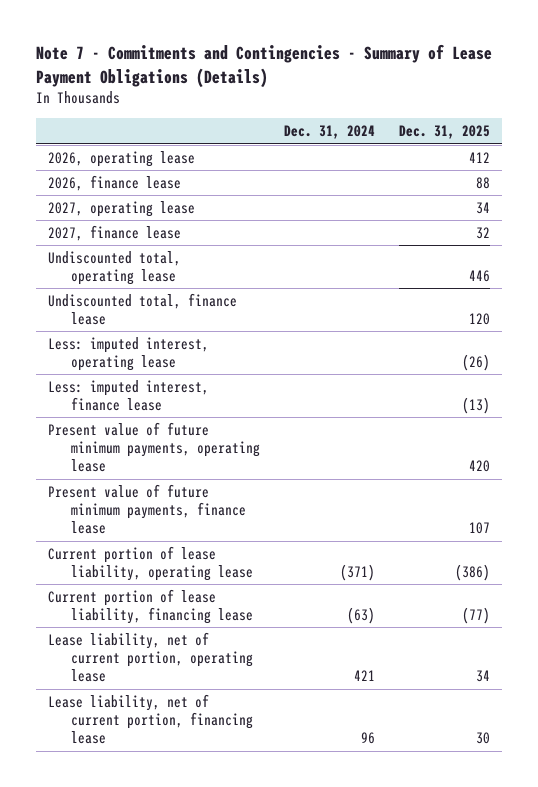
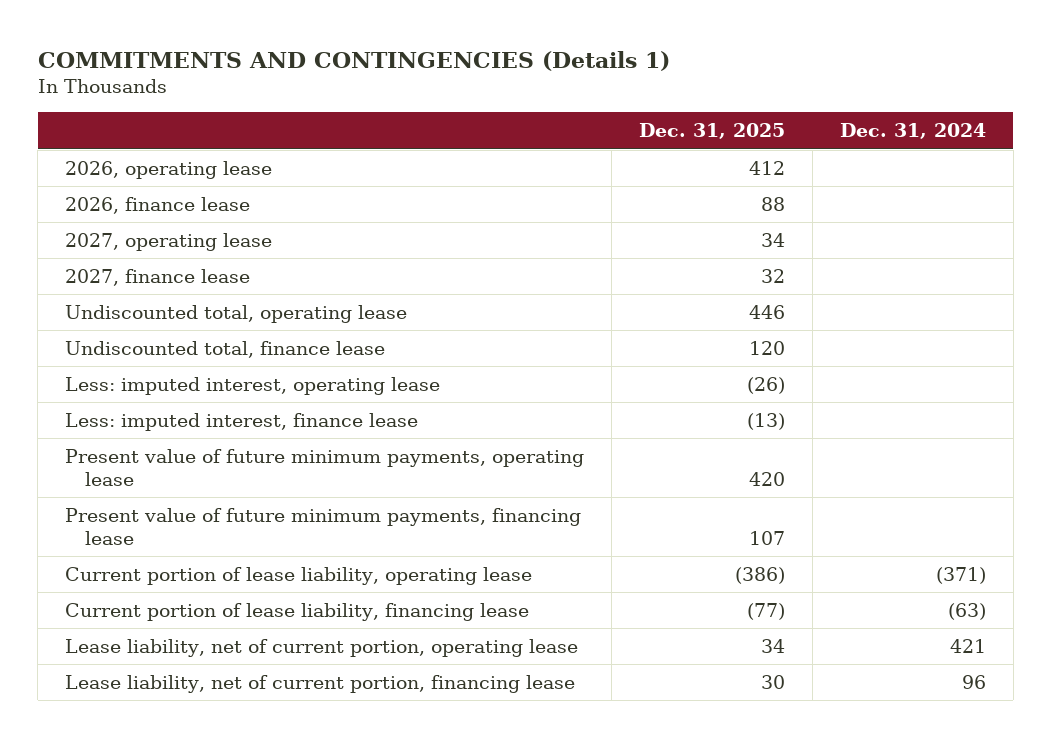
[36,44,493,88] Note 7 - Commitments and Contingencies - Summary of Lease Payment Obligations (Details) -> [37,50,670,71] COMMITMENTS AND CONTINGENCIES (Details 1)
[48,483,247,535] Present value of future minimum payments, finance lease -> [65,508,582,546] Present value of future minimum payments, financing lease

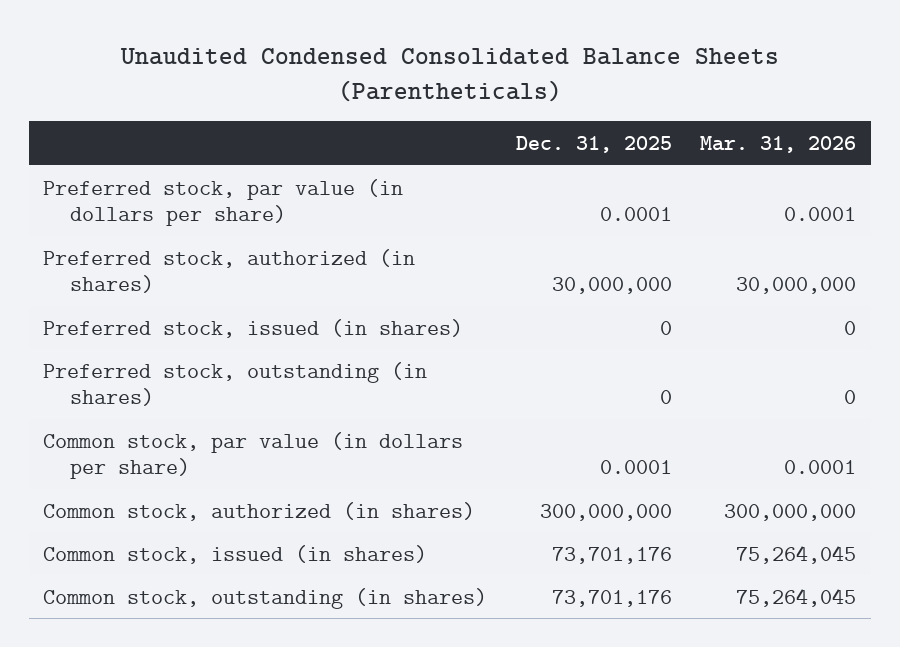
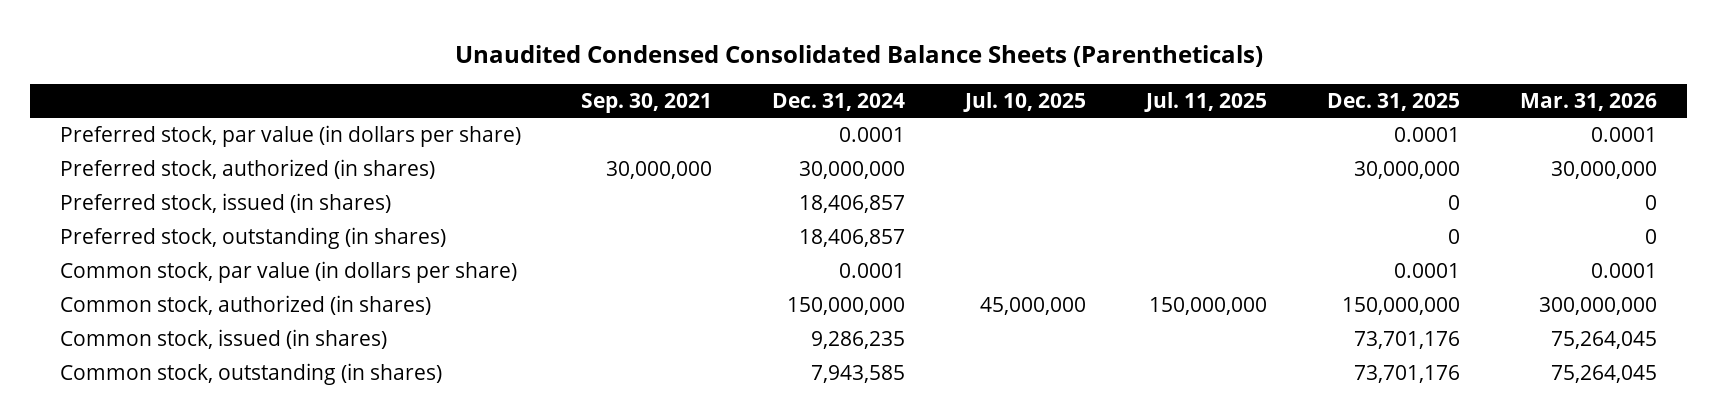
none -> [581,92,713,113] Sep. 30, 2021
none -> [772,92,906,111] Dec. 31, 2024
none -> [963,91,1087,112] Jul. 10, 2025
none -> [1144,91,1268,112] Jul. 11, 2025
[539,503,672,521] 300,000,000 -> [1342,297,1461,316] 150,000,000

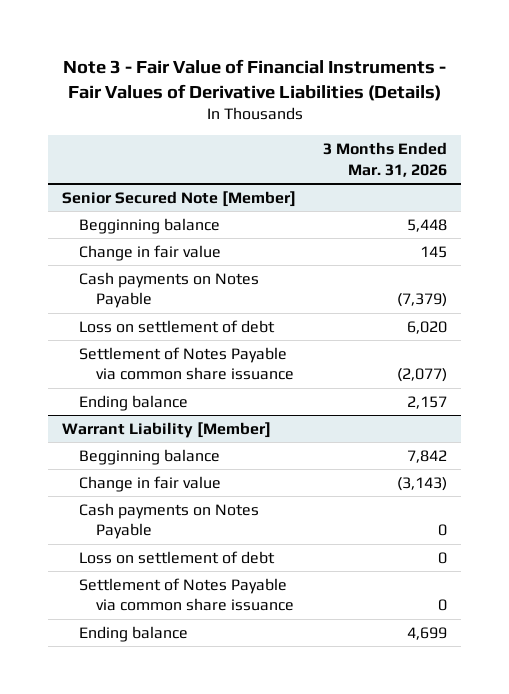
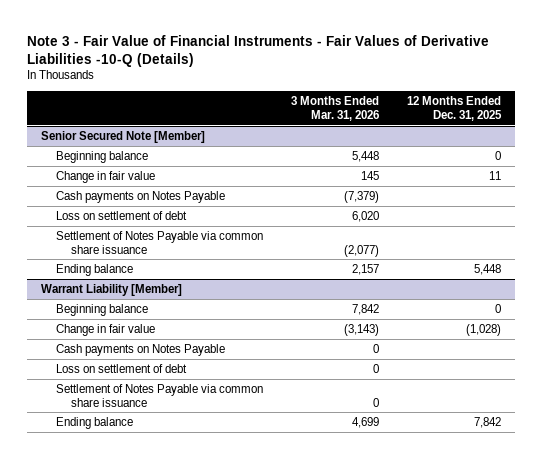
[62,58,446,101] Note 3 - Fair Value of Financial Instruments - Fair Values of Derivative Liabilities (Details) -> [27,34,490,67] Note 3 - Fair Value of Financial Instruments - Fair Values of Derivative Liabilities -10-Q (Details)
none -> [407,96,503,121] 12 Months Ended Dec. 31, 2025
[79,217,221,234] Begginning balance -> [56,150,149,163] Beginning balance
[79,448,221,465] Begginning balance -> [56,303,149,316] Beginning balance

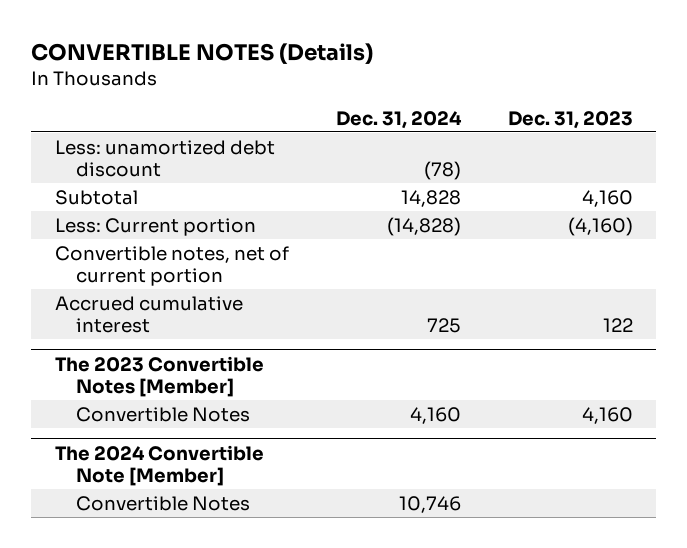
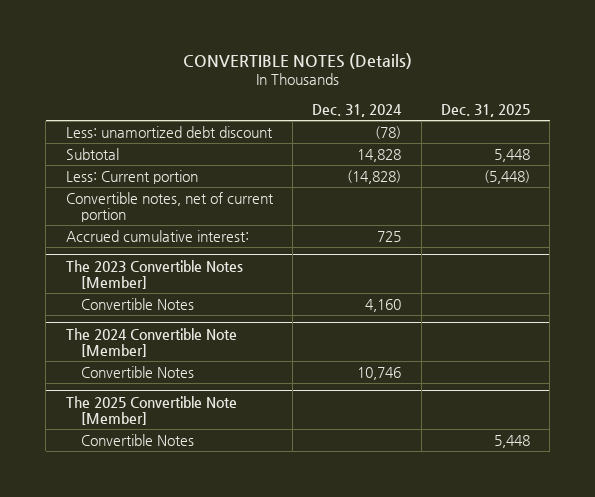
[507,110,633,129] Dec. 31, 2023 -> none
none -> [440,103,530,117] Dec. 31, 2025
[54,295,243,333] Accrued cumulative interest -> [65,229,249,242] Accrued cumulative interest:
none -> [65,395,237,425] The 2025 Convertible Note [Member]
none -> [80,433,194,446] Convertible Notes

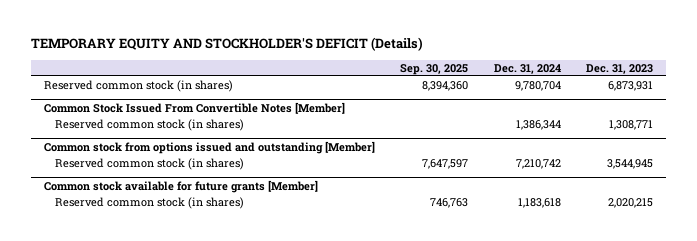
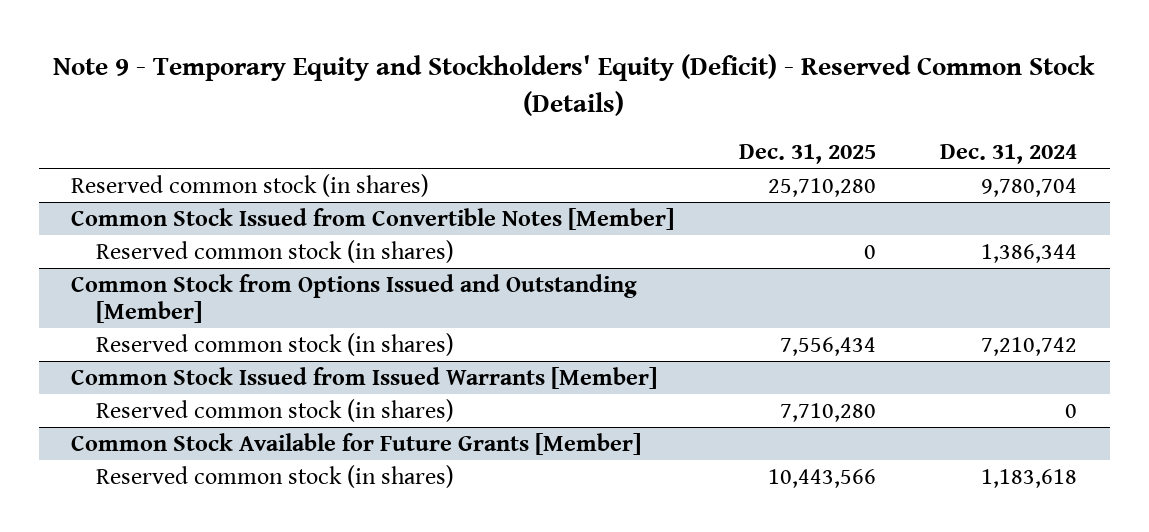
[30,37,423,52] TEMPORARY EQUITY AND STOCKHOLDER'S DEFICIT (Details) -> [53,54,1096,116] Note 9 - Temporary Equity and Stockholders' Equity (Deficit) - Reserved Common Stock (Details)
[400,63,469,75] Sep. 30, 2025 -> none
[586,63,654,74] Dec. 31, 2023 -> none
none -> [738,143,876,164] Dec. 31, 2025
[43,101,345,114] Common Stock Issued From Convertible Notes [Member] -> [71,207,675,230] Common Stock Issued from Convertible Notes [Member]
[43,140,375,154] Common stock from options issued and outstanding [Member] -> [71,273,638,324] Common Stock from Options Issued and Outstanding [Member]
none -> [71,366,658,389] Common Stock Issued from Issued Warrants [Member]
none -> [95,398,454,422] Reserved common stock (in shares)
[43,179,318,193] Common stock available for future grants [Member] -> [71,432,642,455] Common Stock Available for Future Grants [Member]

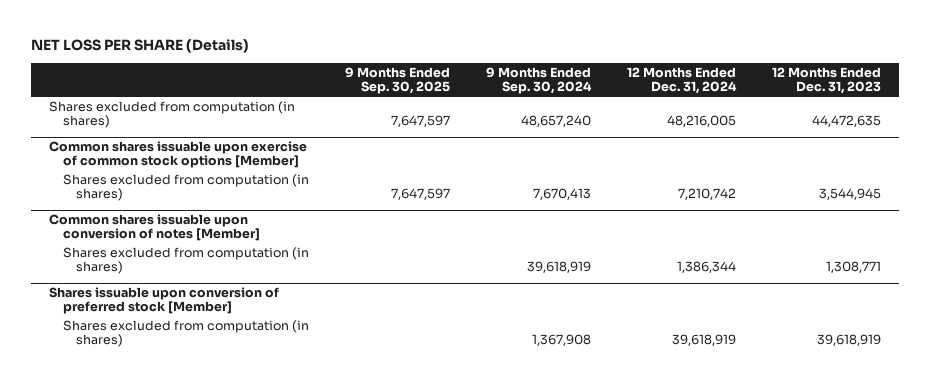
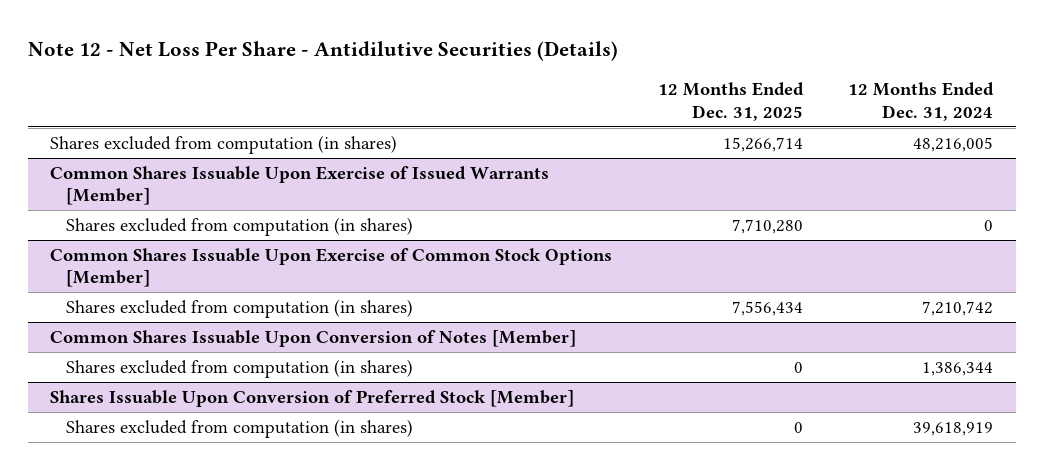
[31,39,250,54] NET LOSS PER SHARE (Details) -> [27,41,618,62] Note 12 - Net Loss Per Share - Antidilutive Securities (Details)
[344,66,450,95] 9 Months Ended Sep. 30, 2025 -> none
[485,66,592,95] 9 Months Ended Sep. 30, 2024 -> none
[771,66,881,95] 12 Months Ended Dec. 31, 2023 -> none
none -> [657,82,804,121] 12 Months Ended Dec. 31, 2025
none -> [50,166,550,206] Common Shares Issuable Upon Exercise of Issued Warrants [Member]
none -> [65,217,413,237] Shares excluded from computation (in shares)
[49,141,308,169] Common shares issuable upon exercise of common stock options [Member] -> [50,248,613,288] Common Shares Issuable Upon Exercise of Common Stock Options [Member]
[49,214,260,242] Common shares issuable upon conversion of notes [Member] -> [50,330,577,348] Common Shares Issuable Upon Conversion of Notes [Member]
[49,287,280,315] Shares issuable upon conversion of preferred stock [Member] -> [50,390,575,408] Shares Issuable Upon Conversion of Preferred Stock [Member]

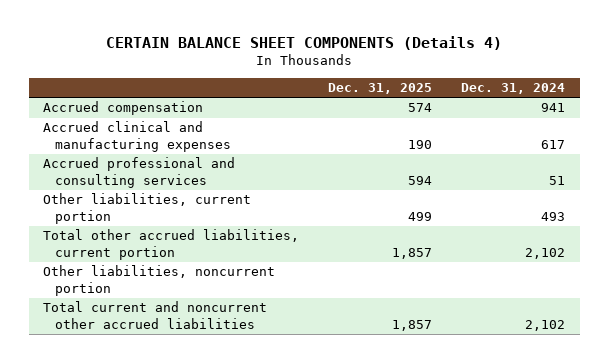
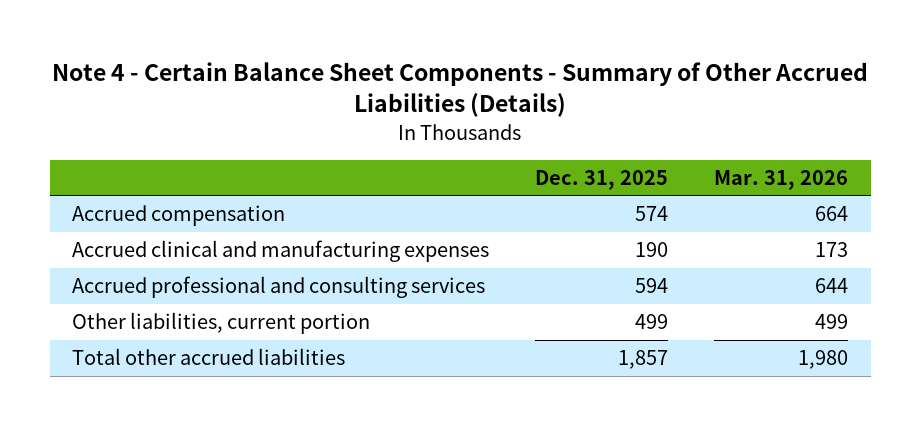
[106,36,503,51] CERTAIN BALANCE SHEET COMPONENTS (Details 4) -> [52,61,869,118] Note 4 - Certain Balance Sheet Components - Summary of Other Accrued Liabilities (Details)
[461,83,566,95] Dec. 31, 2024 -> none
none -> [713,169,848,190] Mar. 31, 2026
[43,265,276,296] Other liabilities, noncurrent portion -> none
[43,301,268,329] Total current and noncurrent other accrued liabilities -> none
[43,229,300,260] Total other accrued liabilities, current portion -> [72,348,346,366] Total other accrued liabilities

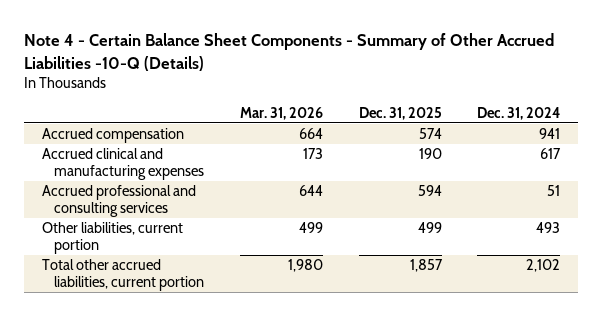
[52,61,869,118] Note 4 - Certain Balance Sheet Components - Summary of Other Accrued Liabilities (Details) -> [23,33,554,71] Note 4 - Certain Balance Sheet Components - Summary of Other Accrued Liabilities -10-Q (Details)
none -> [477,106,561,120] Dec. 31, 2024
[72,348,346,366] Total other accrued liabilities -> [41,259,204,291] Total other accrued liabilities, current portion

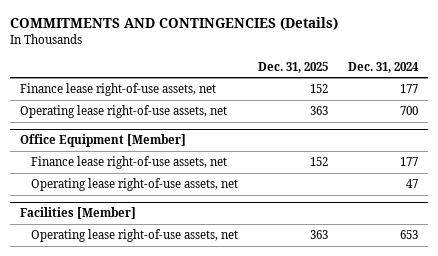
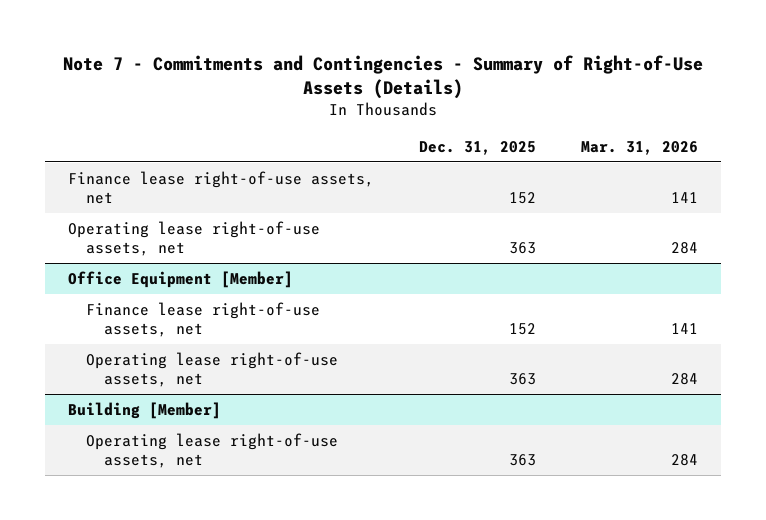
[10,17,339,31] COMMITMENTS AND CONTINGENCIES (Details) -> [63,54,704,99] Note 7 - Commitments and Contingencies - Summary of Right-of-Use Assets (Details)
[347,61,419,73] Dec. 31, 2024 -> none
none -> [581,140,699,155] Mar. 31, 2026
[31,178,239,192] Operating lease right-of-use assets, net -> none
[20,207,137,220] Facilities [Member] -> none
none -> [68,401,222,419] Building [Member]
none -> [85,432,338,468] Operating lease right-of-use assets, net

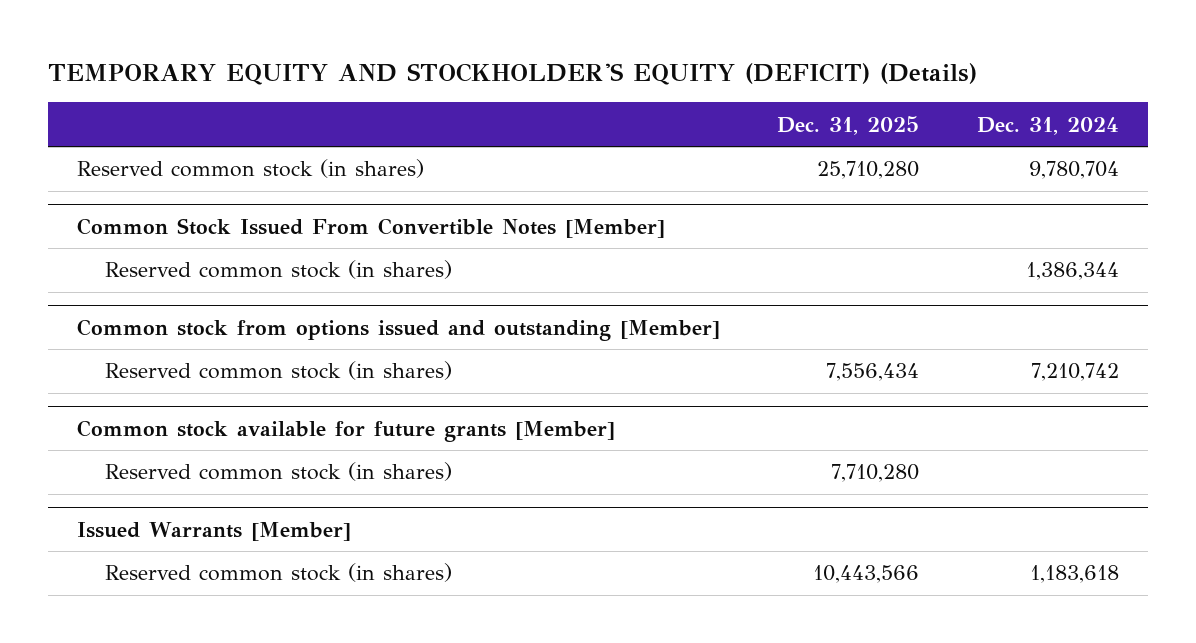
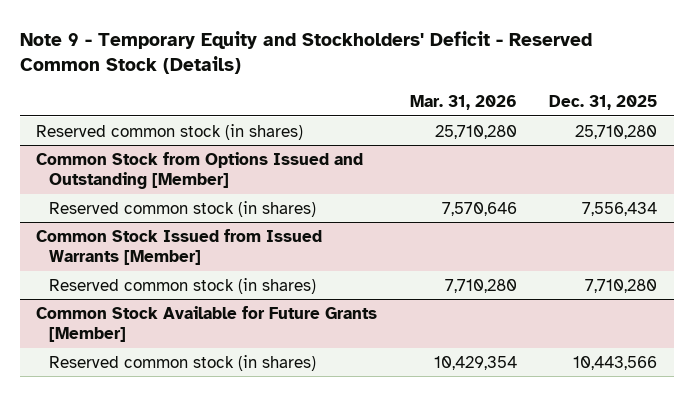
[47,63,977,86] TEMPORARY EQUITY AND STOCKHOLDER'S EQUITY (DEFICIT) (Details) -> [19,30,592,75] Note 9 - Temporary Equity and Stockholders' Deficit - Reserved Common Stock (Details)
[976,116,1119,135] Dec. 31, 2024 -> none
none -> [409,95,517,111] Mar. 31, 2026
[76,217,665,238] Common Stock Issued From Convertible Notes [Member] -> none
[104,260,452,280] Reserved common stock (in shares) -> none
[76,318,720,341] Common stock from options issued and outstanding [Member] -> [36,151,364,190] Common Stock from Options Issued and Outstanding [Member]
[76,419,615,442] Common stock available for future grants [Member] -> none
none -> [36,228,323,266] Common Stock Issued from Issued Warrants [Member]
[76,521,351,541] Issued Warrants [Member] -> none
none -> [36,305,378,343] Common Stock Available for Future Grants [Member]

